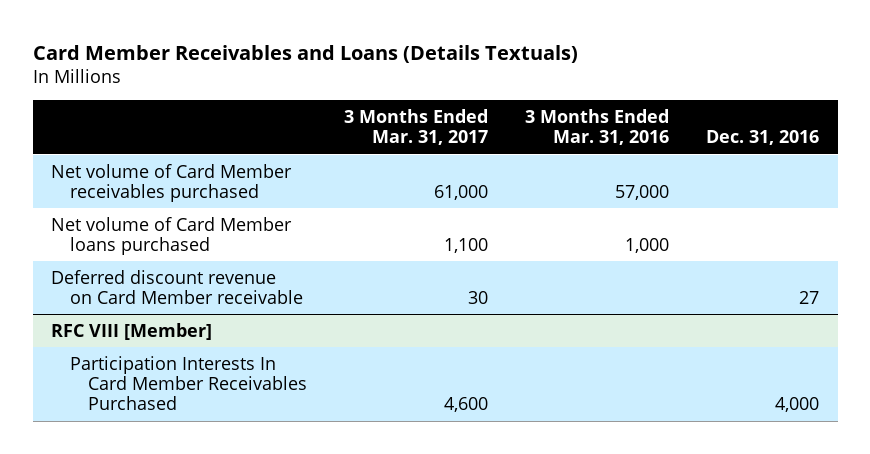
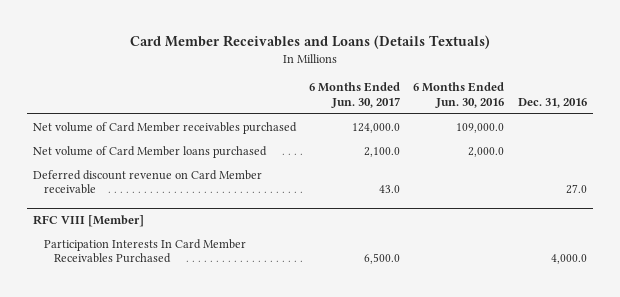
[344,109,489,146] 3 Months Ended Mar. 31, 2017 -> none
[525,109,670,146] 3 Months Ended Mar. 31, 2016 -> none
none -> [309,82,401,108] 6 Months Ended Jun. 30, 2017
none -> [413,82,505,108] 6 Months Ended Jun. 30, 2016
[799,291,820,305] 27 -> [565,184,587,195] 27.0
[775,397,820,413] 4,000 -> [550,254,587,265] 4,000.0

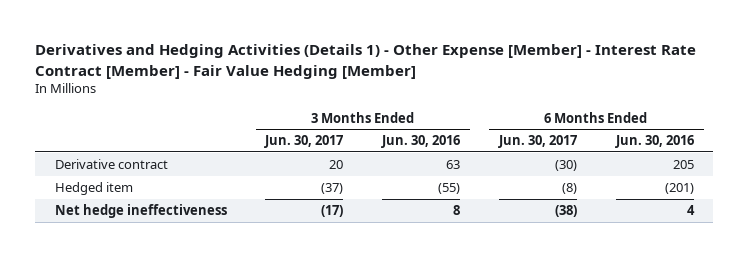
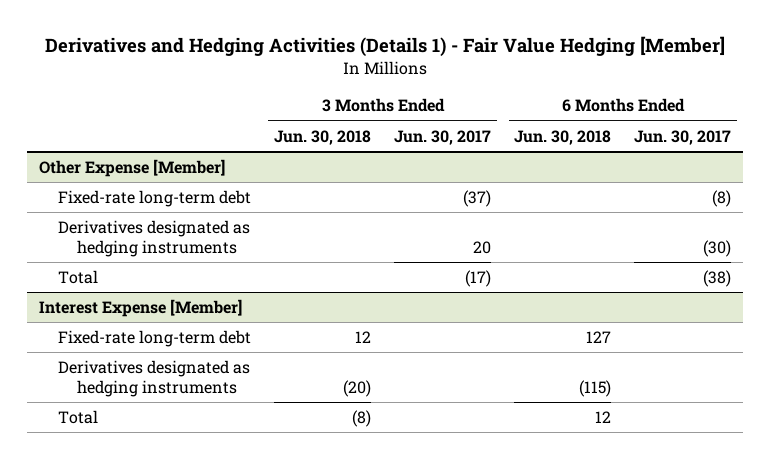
[35,44,697,79] Derivatives and Hedging Activities (Details 1) - Other Expense [Member] - Interest Rate Contract [Member] - Fair Value Hedging [Member] -> [45,36,726,58] Derivatives and Hedging Activities (Details 1) - Fair Value Hedging [Member]
[381,135,461,149] Jun. 30, 2016 -> none
[614,135,694,149] Jun. 30, 2016 -> none
none -> [273,129,371,145] Jun. 30, 2018
none -> [514,129,612,145] Jun. 30, 2018
[54,158,168,169] Derivative contract -> none
[54,181,133,195] Hedged item -> none
[54,203,227,218] Net hedge ineffectiveness -> none
none -> [38,159,225,178] Other Expense [Member]
none -> [57,190,251,208] Fixed-rate long-term debt
none -> [57,220,250,258] Derivatives designated as hedging instruments
none -> [57,270,98,285] Total
none -> [38,299,242,318] Interest Expense [Member]
none -> [57,330,251,348] Fixed-rate long-term debt
none -> [57,360,250,398] Derivatives designated as hedging instruments
none -> [57,410,98,425] Total

